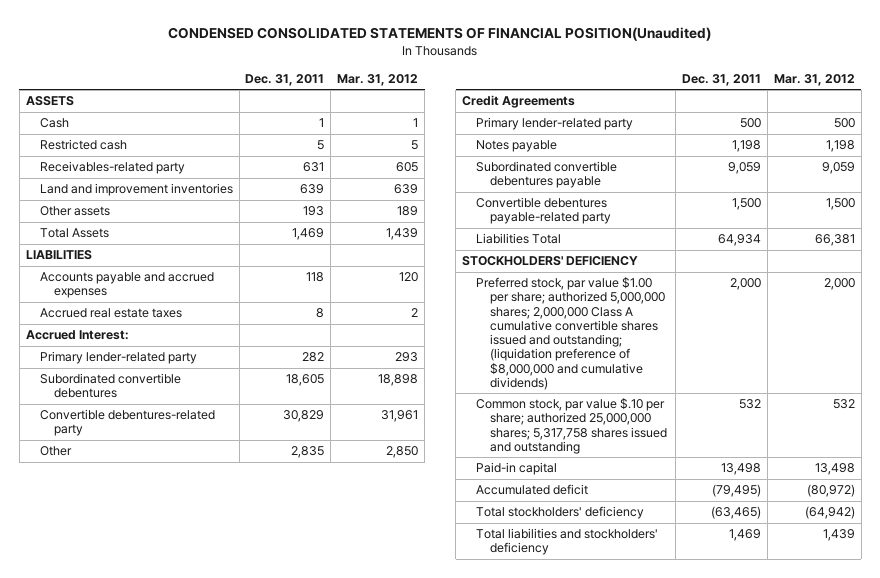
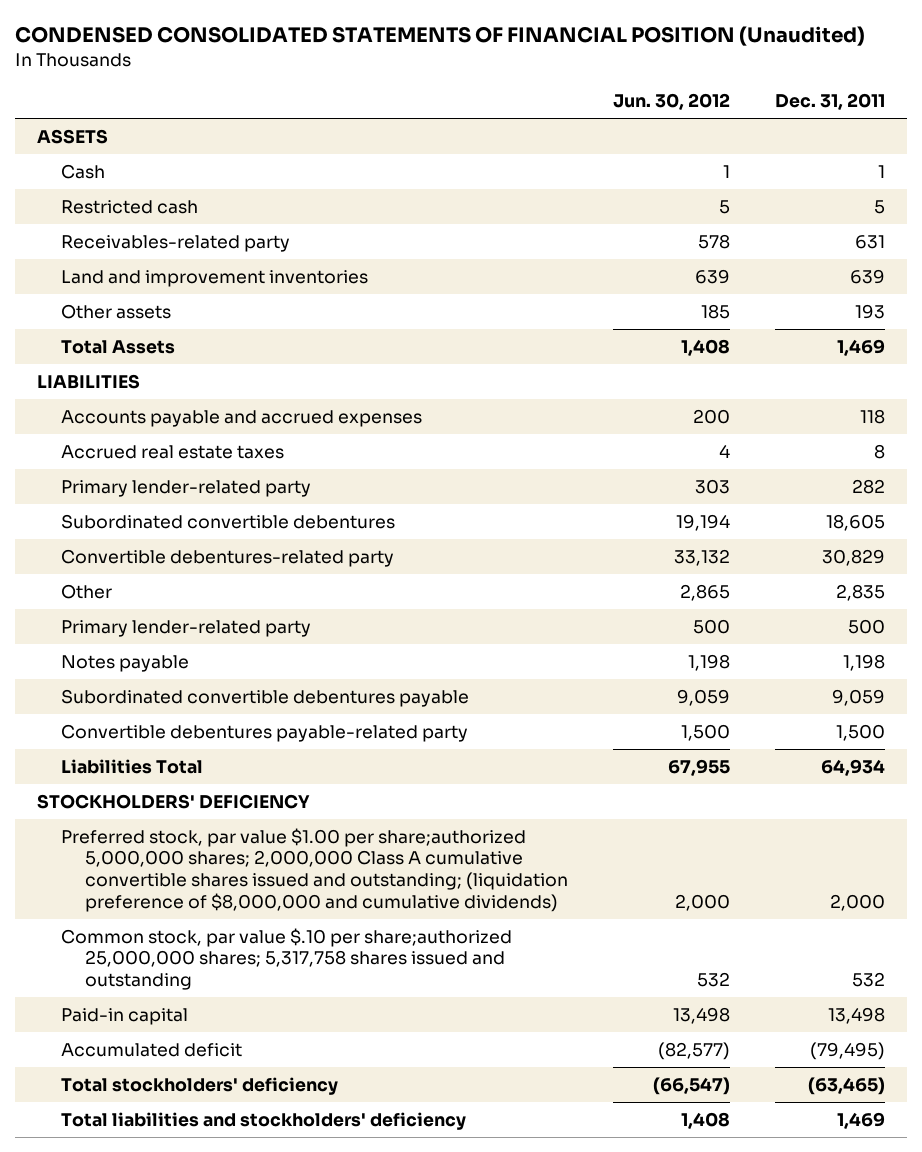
[168,27,712,42] CONDENSED CONSOLIDATED STATEMENTS OF FINANCIAL POSITION(Unaudited) -> [15,26,866,47] CONDENSED CONSOLIDATED STATEMENTS OF FINANCIAL POSITION (Unaudited)
[337,73,419,86] Mar. 31, 2012 -> none
none -> [613,93,731,111] Jun. 30, 2012
[25,330,129,341] Accrued Interest: -> none
[461,95,575,109] Credit Agreements -> none
[476,277,666,390] Preferred stock, par value $1.00 per share; authorized 5,000,000 shares; 2,000,000 Class A cumulative convertible shares issued and outstanding; (liquidation preference of $8,000,000 and cumulative dividends) -> [61,827,569,912] Preferred stock, par value $1.00 per share;authorized 5,000,000 shares; 2,000,000 Class A cumulative convertible shares issued and outstanding; (liquidation preference of $8,000,000 and cumulative dividends)
[476,398,668,454] Common stock, par value $.10 per share; authorized 25,000,000 shares; 5,317,758 shares issued and outstanding -> [61,927,513,991] Common stock, par value $.10 per share;authorized 25,000,000 shares; 5,317,758 shares issued and outstanding

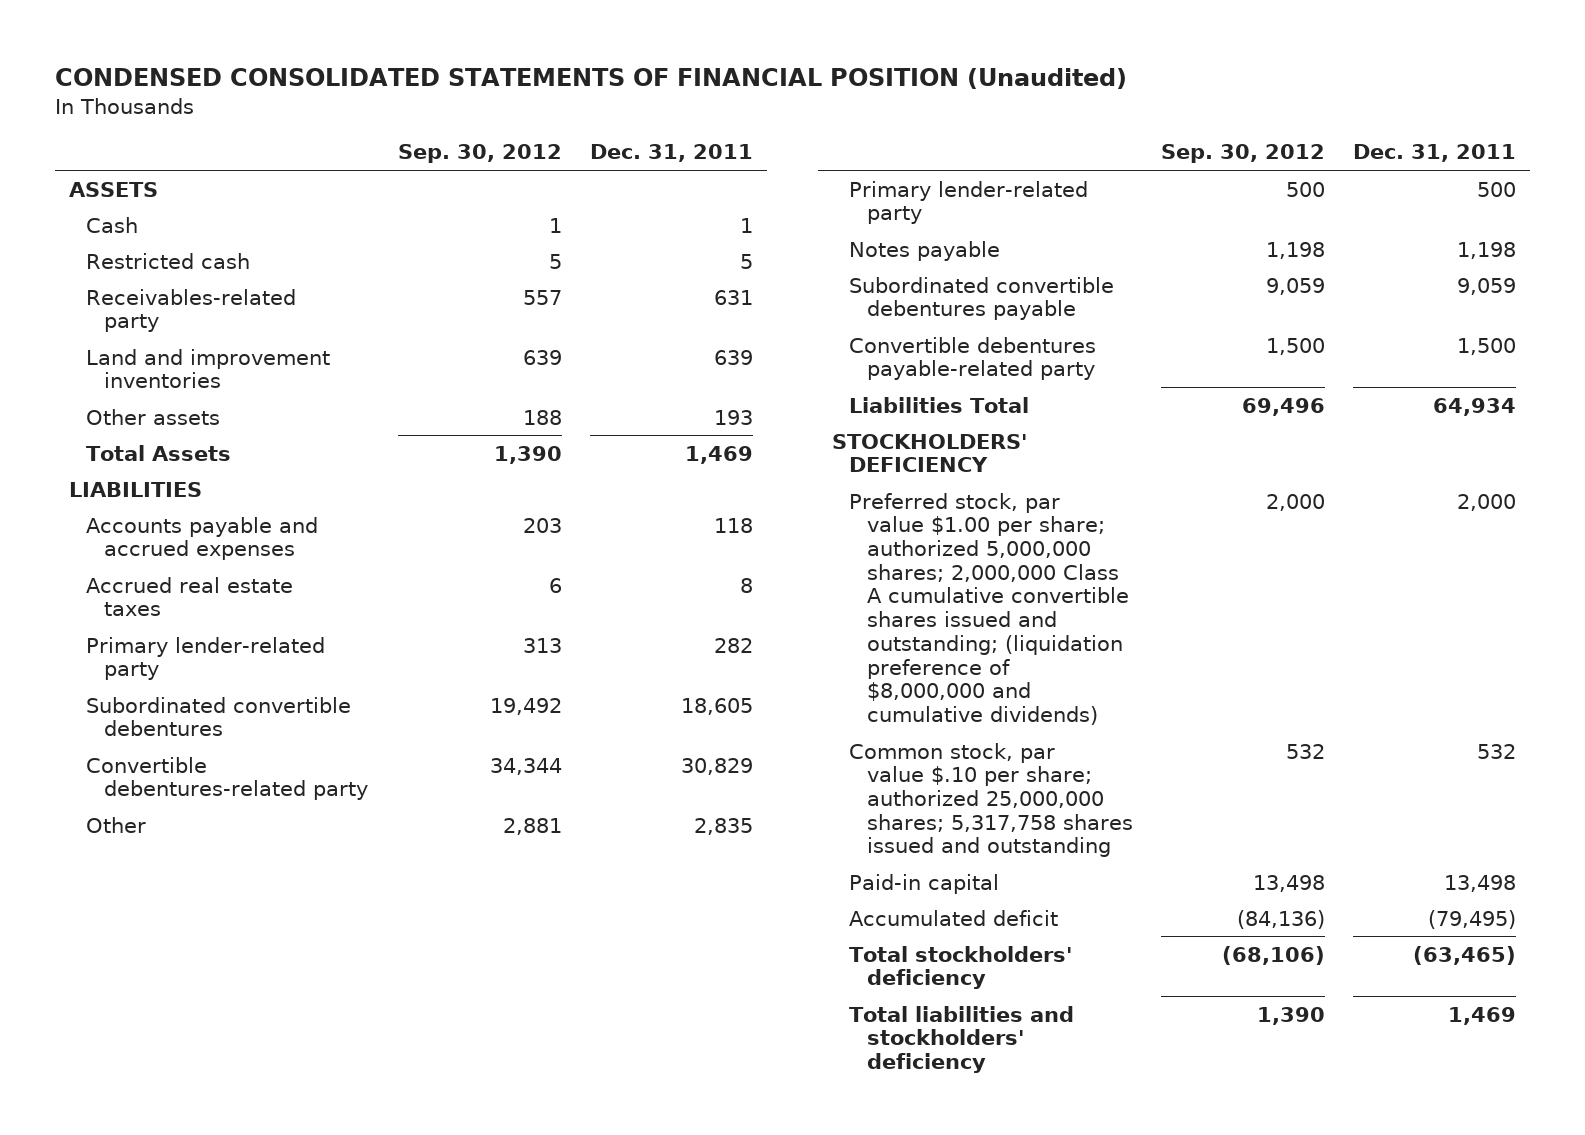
[613,93,731,111] Jun. 30, 2012 -> none
none -> [398,144,563,164] Sep. 30, 2012
[61,827,569,912] Preferred stock, par value $1.00 per share;authorized 5,000,000 shares; 2,000,000 Class A cumulative convertible shares issued and outstanding; (liquidation preference of $8,000,000 and cumulative dividends) -> [849,492,1130,726] Preferred stock, par value $1.00 per share; authorized 5,000,000 shares; 2,000,000 Class A cumulative convertible shares issued and outstanding; (liquidation preference of $8,000,000 and cumulative dividends)
[61,927,513,991] Common stock, par value $.10 per share;authorized 25,000,000 shares; 5,317,758 shares issued and outstanding -> [849,742,1134,858] Common stock, par value $.10 per share; authorized 25,000,000 shares; 5,317,758 shares issued and outstanding

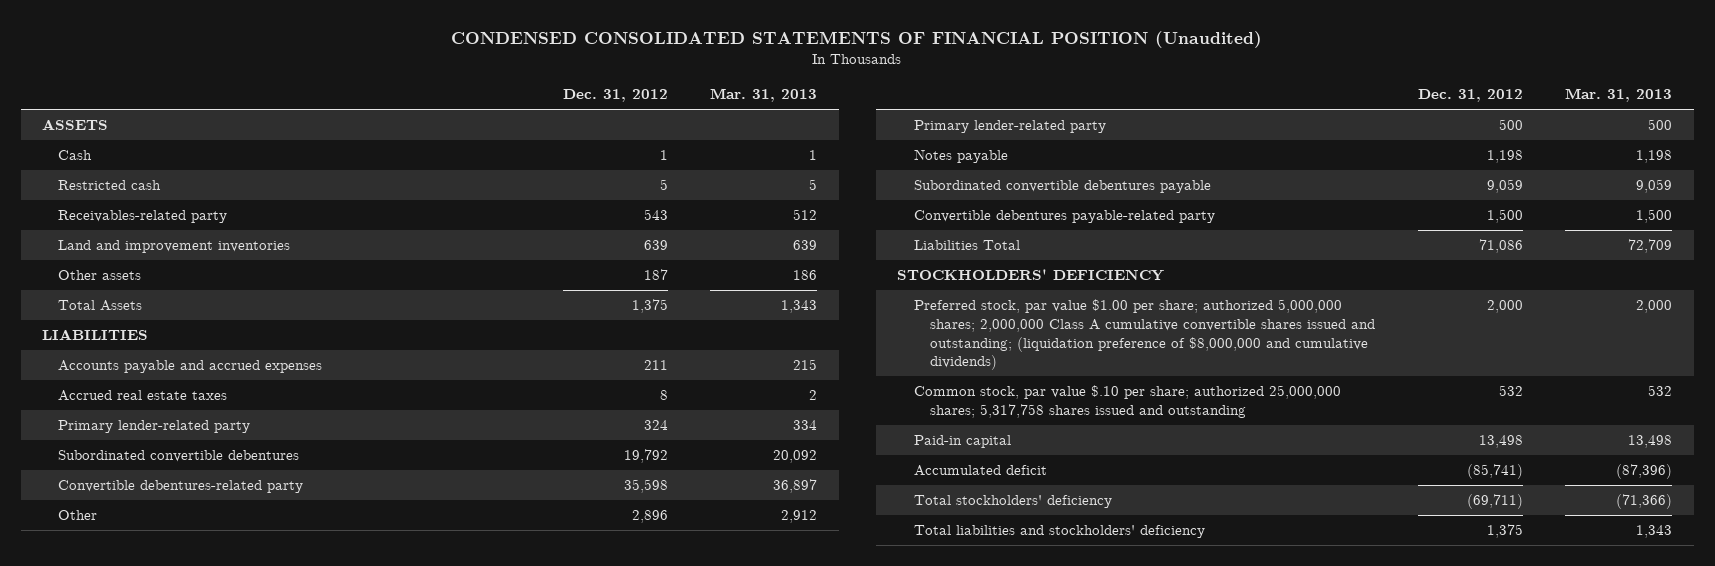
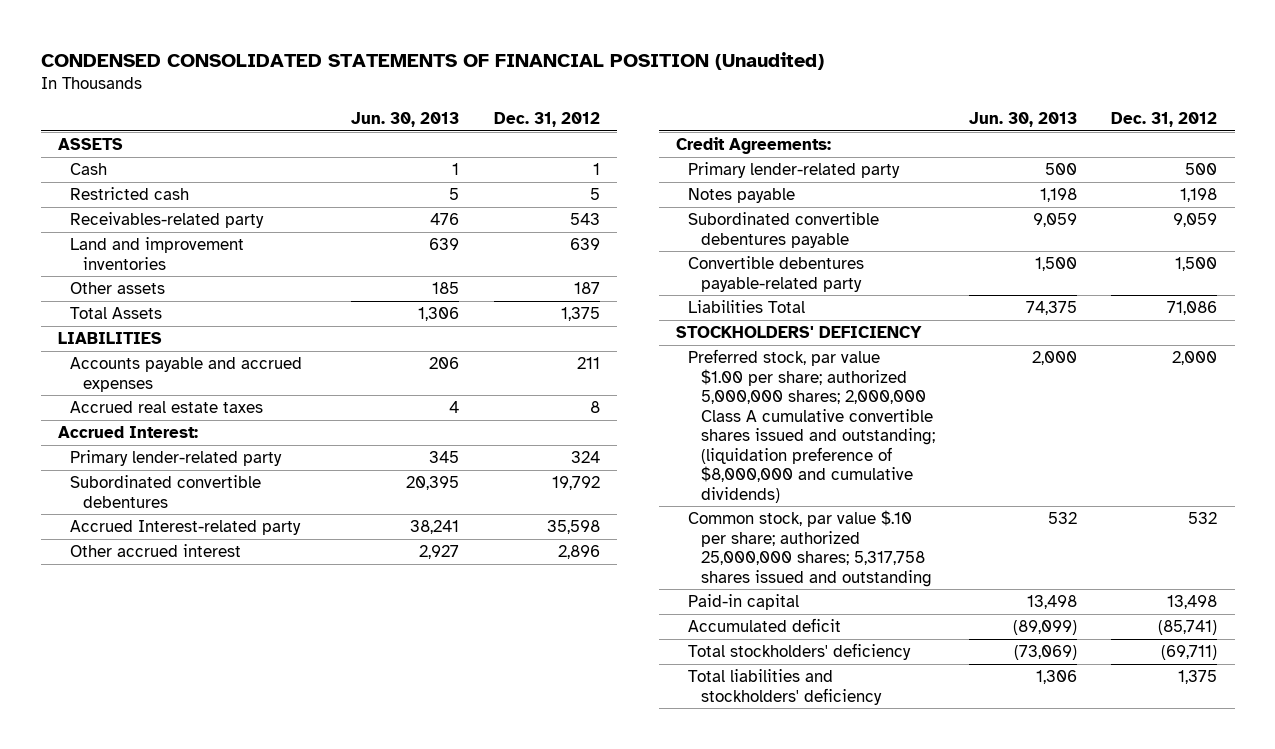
[710,88,818,103] Mar. 31, 2013 -> none
none -> [351,112,460,128] Jun. 30, 2013
none -> [57,425,198,438] Accrued Interest:
[58,480,304,494] Convertible debentures-related party -> [70,519,302,535] Accrued Interest-related party
[58,510,98,521] Other -> [70,543,242,557] Other accrued interest
none -> [675,136,831,154] Credit Agreements:

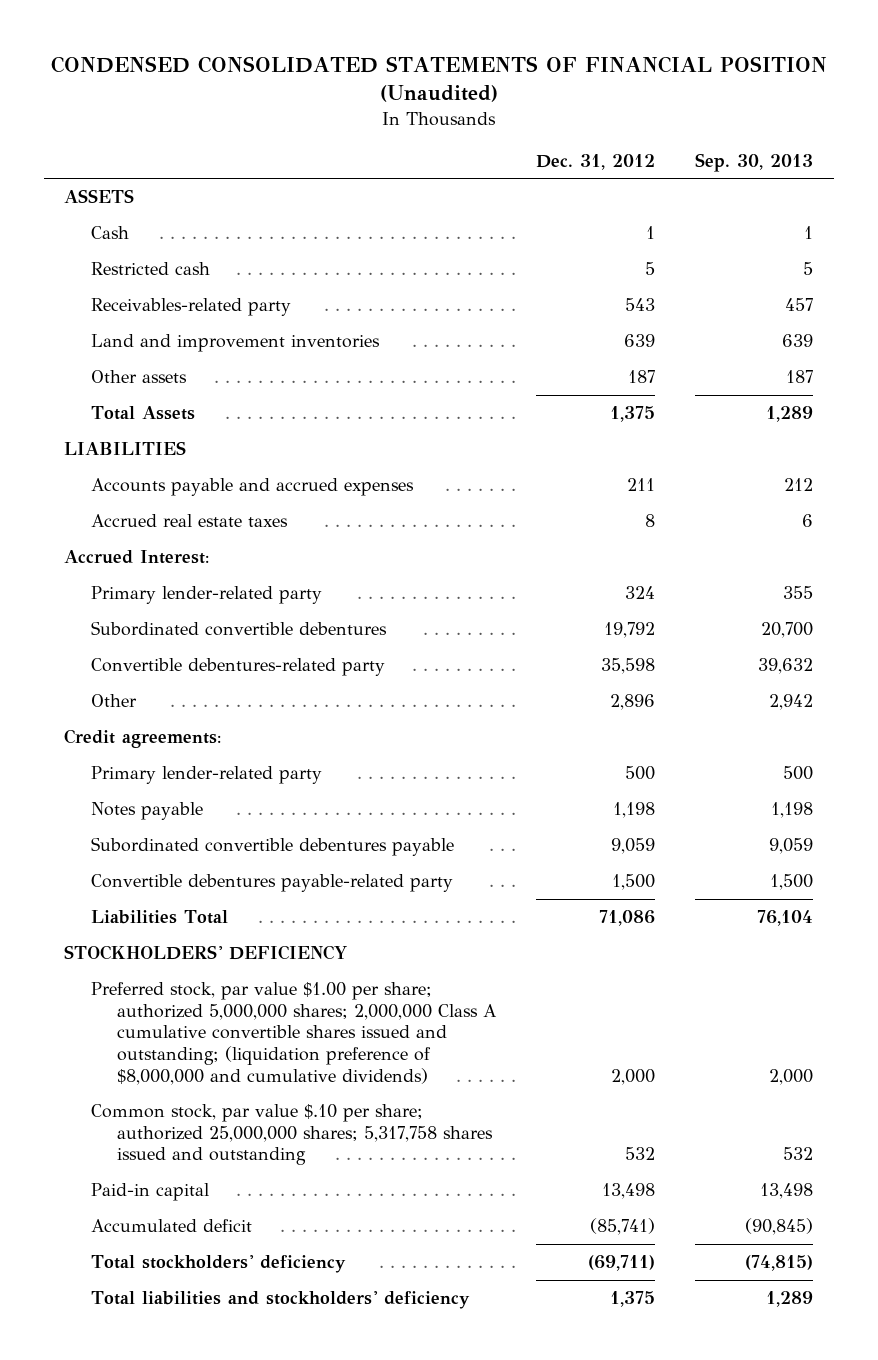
[351,112,460,128] Jun. 30, 2013 -> none
none -> [695,152,814,172] Sep. 30, 2013
[70,519,302,535] Accrued Interest-related party -> [90,658,385,677] Convertible debentures-related party
[70,543,242,557] Other accrued interest -> [90,694,137,708] Other
[675,136,831,154] Credit Agreements: -> [64,729,222,749] Credit agreements:

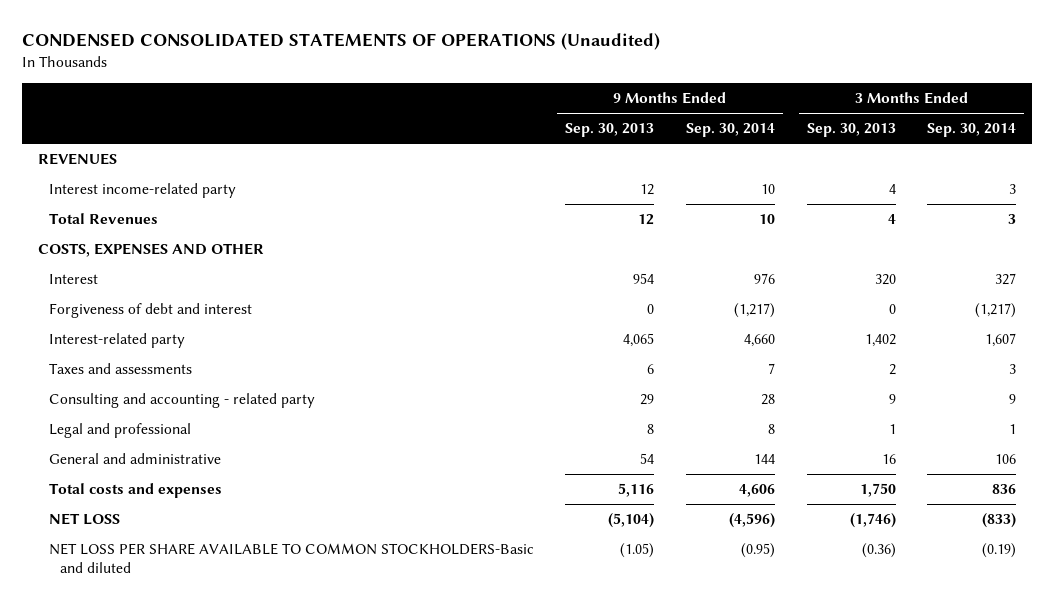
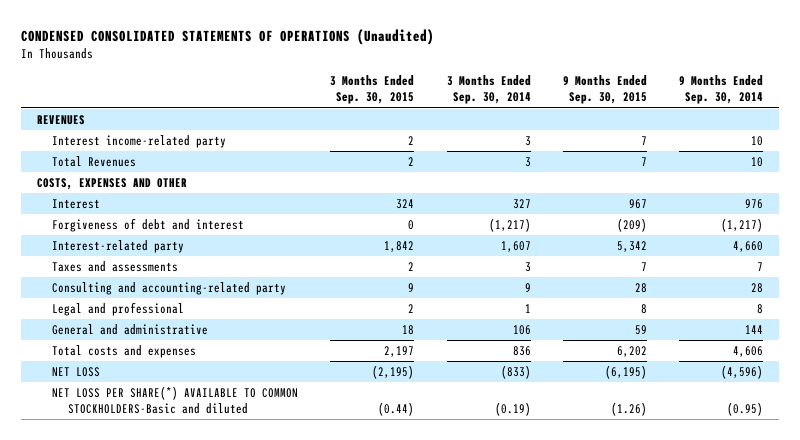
[565,123,655,138] Sep. 30, 2013 -> none
[806,123,896,138] Sep. 30, 2013 -> none
none -> [330,75,415,105] 3 Months Ended Sep. 30, 2015
none -> [562,75,647,105] 9 Months Ended Sep. 30, 2015
[48,393,315,409] Consulting and accounting - related party -> [52,281,287,295] Consulting and accounting-related party
[48,543,534,573] NET LOSS PER SHARE AVAILABLE TO COMMON STOCKHOLDERS-Basic and diluted -> [52,385,299,415] NET LOSS PER SHARE(*) AVAILABLE TO COMMON STOCKHOLDERS-Basic and diluted

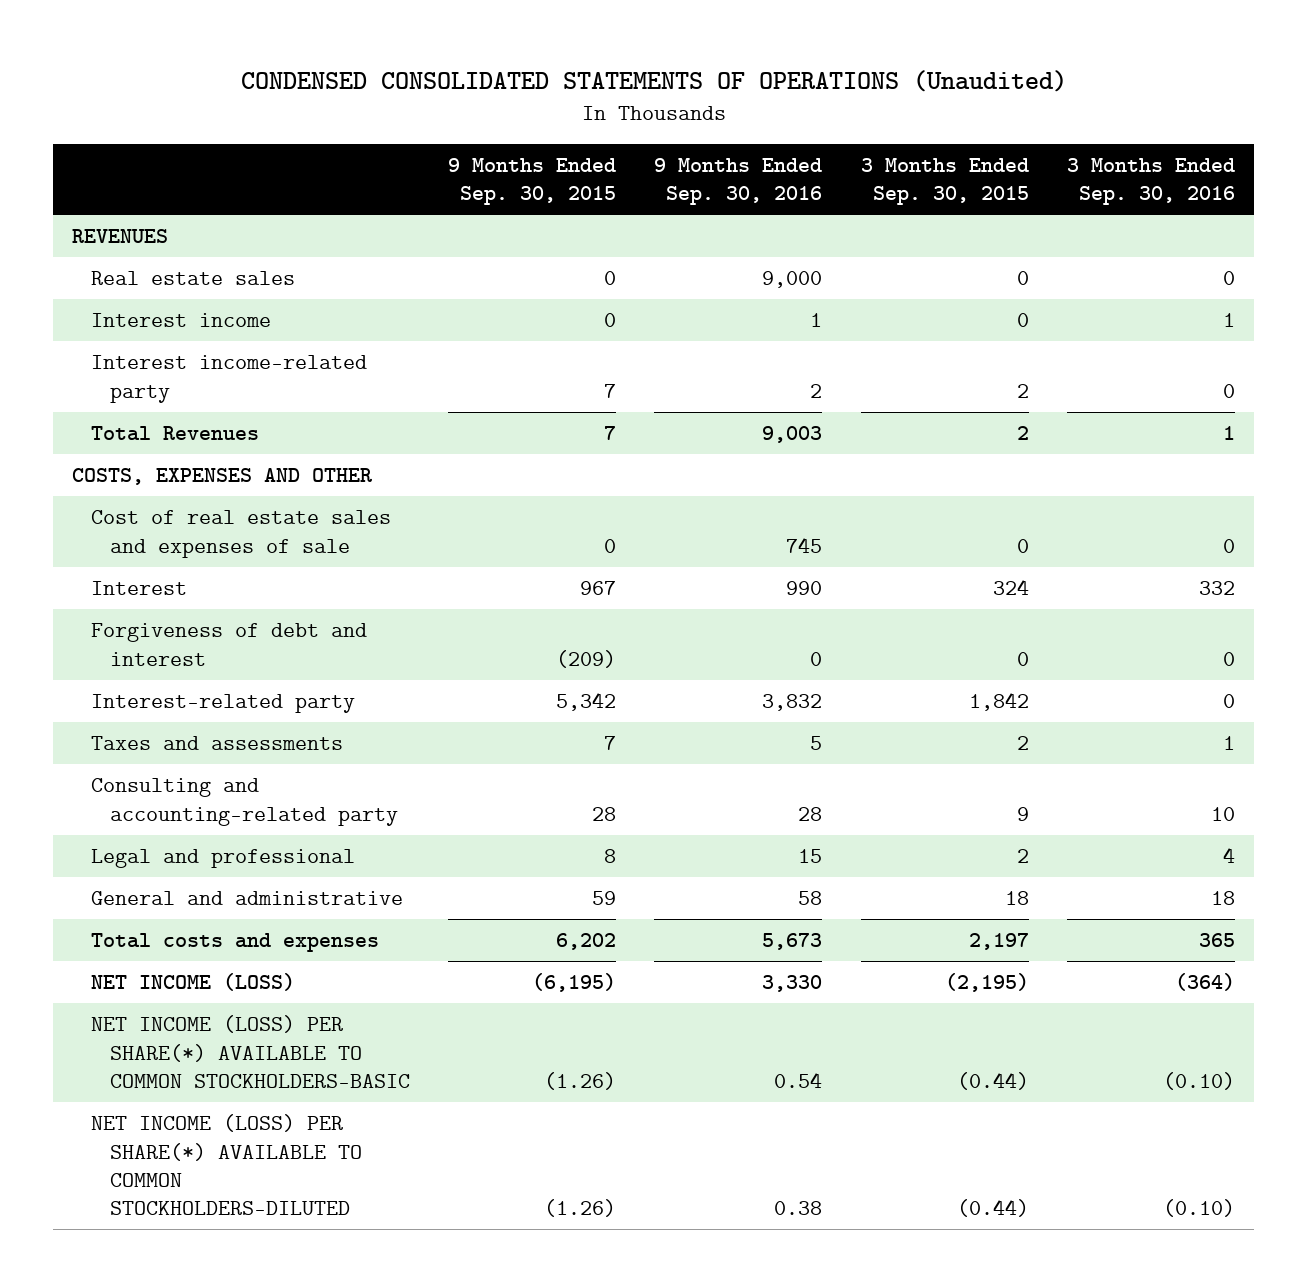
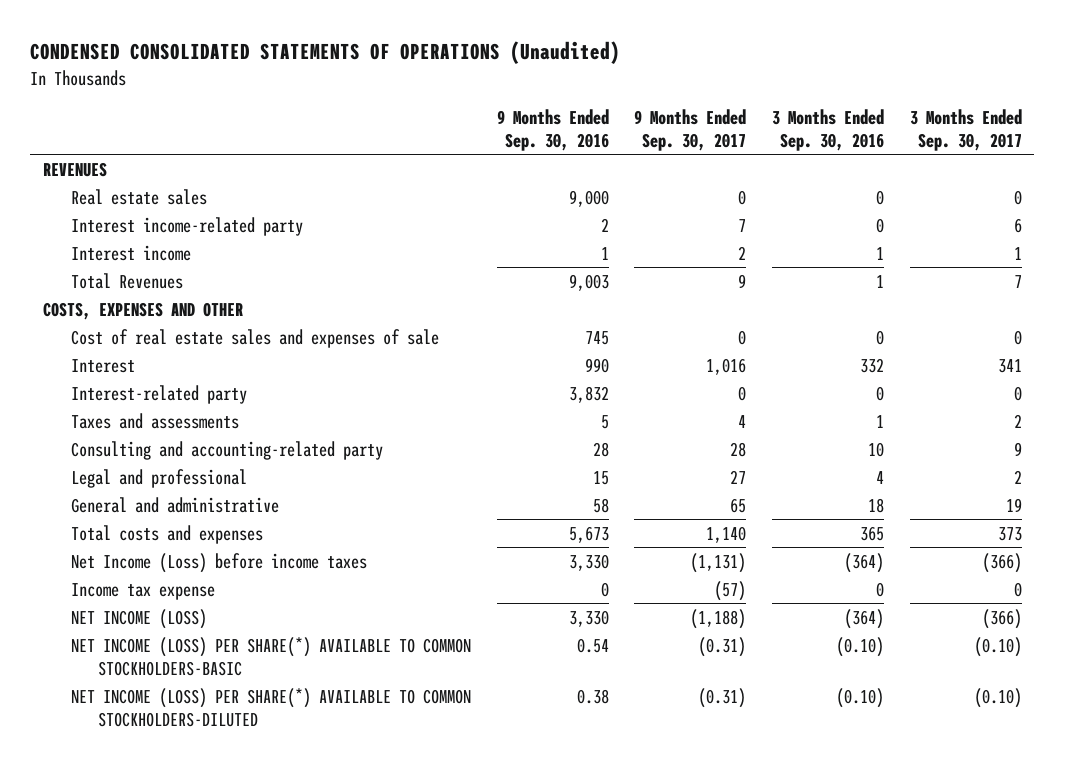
[447,157,616,206] 9 Months Ended Sep. 30, 2015 -> none
[860,157,1029,206] 3 Months Ended Sep. 30, 2015 -> none
none -> [634,108,747,151] 9 Months Ended Sep. 30, 2017
none -> [909,108,1022,151] 3 Months Ended Sep. 30, 2017
[90,313,271,328] Interest income -> [70,244,191,261] Interest income
[90,623,367,666] Forgiveness of debt and interest -> none
none -> [70,552,367,573] Net Income (Loss) before income taxes
none -> [70,582,215,600] Income tax expense

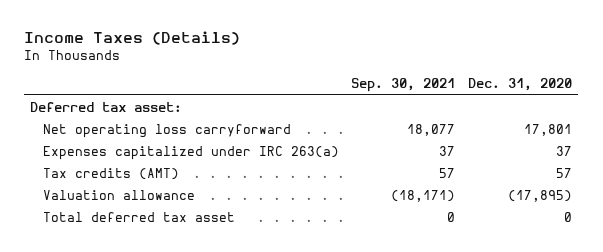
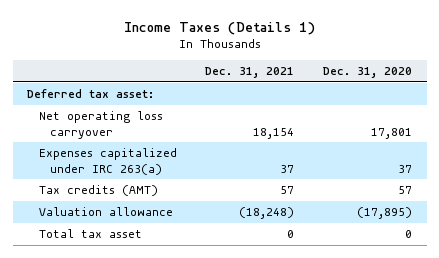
[24,31,241,46] Income Taxes (Details) -> [123,21,315,35] Income Taxes (Details 1)
[351,78,456,93] Sep. 30, 2021 -> none
none -> [205,67,295,79] Dec. 31, 2021
[42,123,291,138] Net operating loss carryforward -> [38,111,163,139] Net operating loss carryover
[42,211,235,222] Total deferred tax asset -> [38,229,142,239] Total tax asset

